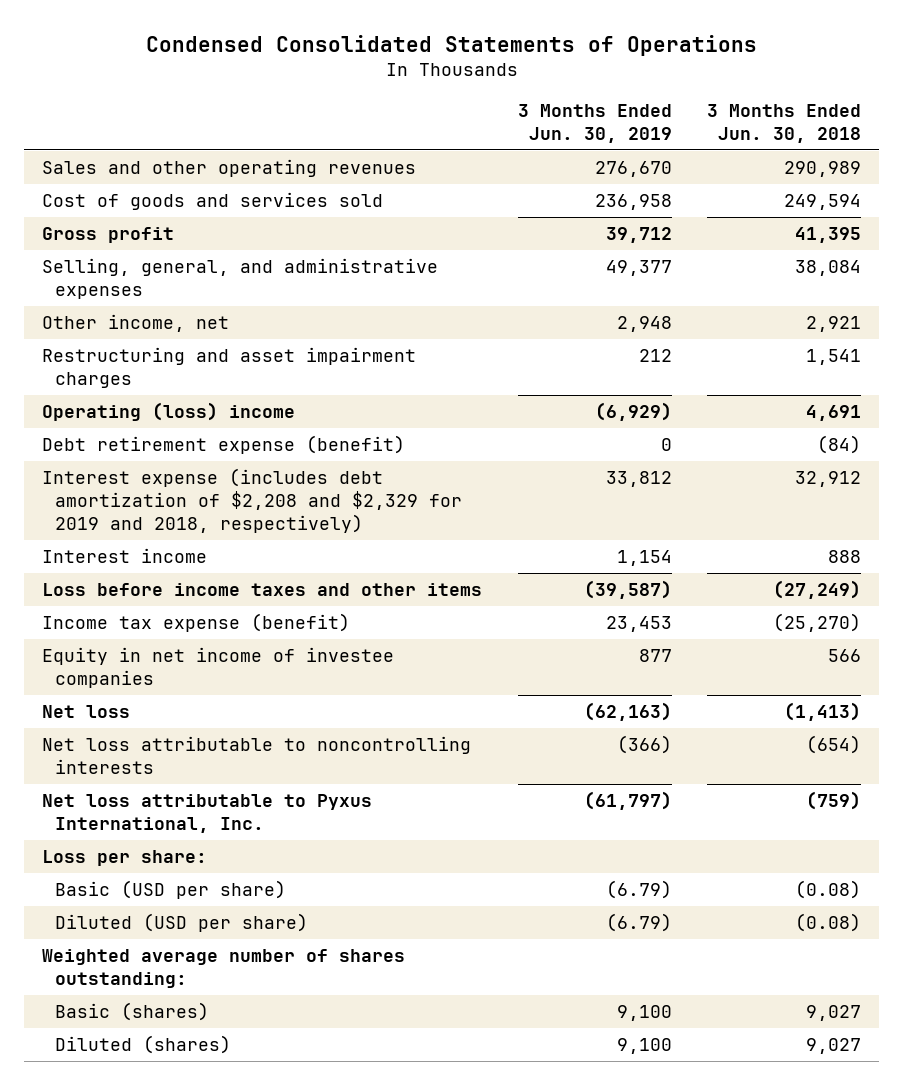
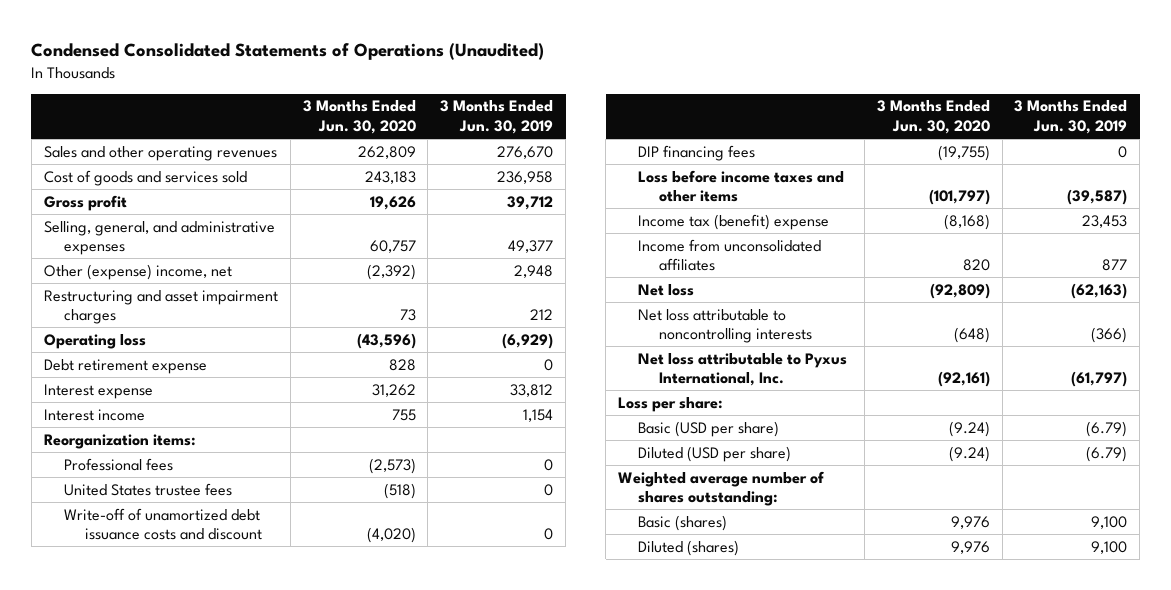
[145,34,757,56] Condensed Consolidated Statements of Operations -> [31,43,545,61] Condensed Consolidated Statements of Operations (Unaudited)
[707,104,862,144] 3 Months Ended Jun. 30, 2018 -> none
none -> [302,100,416,135] 3 Months Ended Jun. 30, 2020
[41,314,229,333] Other income, net -> [43,263,232,280] Other (expense) income, net
[41,402,295,422] Operating (loss) income -> [43,333,146,349] Operating loss
[41,435,405,455] Debt retirement expense (benefit) -> [43,358,207,374] Debt retirement expense
[41,468,463,533] Interest expense (includes debt amortization of $2,208 and $2,329 for 2019 and 2018, respectively) -> [43,383,153,399] Interest expense
none -> [43,433,196,449] Reorganization items:
none -> [64,457,174,471] Professional fees
none -> [64,482,233,496] United States trustee fees
none -> [64,507,262,541] Write-off of unamortized debt issuance costs and discount
none -> [638,144,756,161] DIP financing fees
[41,613,350,633] Income tax expense (benefit) -> [638,213,830,230] Income tax (benefit) expense
[41,647,394,688] Equity in net income of investee companies -> [638,238,822,272] Income from unconsolidated affiliates

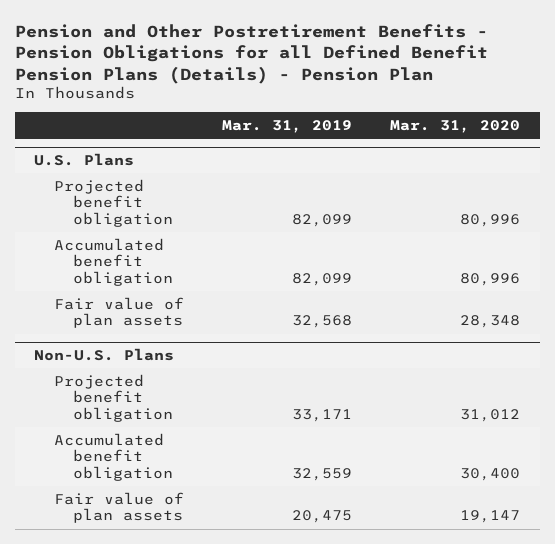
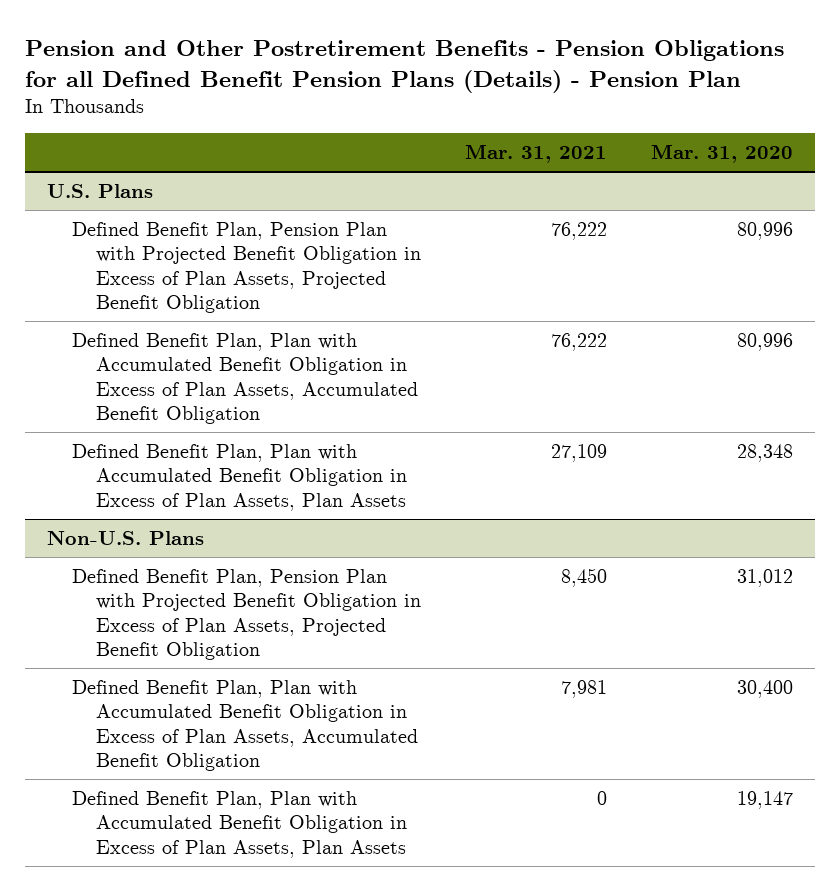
[222,120,353,134] Mar. 31, 2019 -> none
none -> [465,144,608,164] Mar. 31, 2021
[53,178,174,227] Projected benefit obligation -> [71,221,422,314] Defined Benefit Plan, Pension Plan with Projected Benefit Obligation in Excess of Plan Assets, Projected Benefit Obligation
[53,237,174,286] Accumulated benefit obligation -> [71,332,419,425] Defined Benefit Plan, Plan with Accumulated Benefit Obligation in Excess of Plan Assets, Accumulated Benefit Obligation
[53,296,184,329] Fair value of plan assets -> [71,443,408,511] Defined Benefit Plan, Plan with Accumulated Benefit Obligation in Excess of Plan Assets, Plan Assets
[53,373,174,422] Projected benefit obligation -> [71,568,422,661] Defined Benefit Plan, Pension Plan with Projected Benefit Obligation in Excess of Plan Assets, Projected Benefit Obligation
[53,432,174,481] Accumulated benefit obligation -> [71,679,419,772] Defined Benefit Plan, Plan with Accumulated Benefit Obligation in Excess of Plan Assets, Accumulated Benefit Obligation
[53,491,184,524] Fair value of plan assets -> [71,790,408,858] Defined Benefit Plan, Plan with Accumulated Benefit Obligation in Excess of Plan Assets, Plan Assets

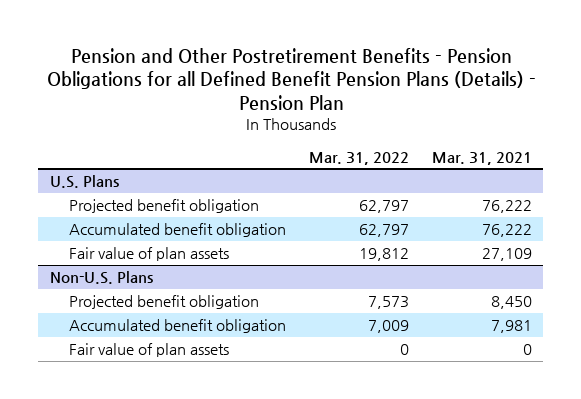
[651,144,794,164] Mar. 31, 2020 -> none
none -> [309,151,410,165] Mar. 31, 2022
[71,221,422,314] Defined Benefit Plan, Pension Plan with Projected Benefit Obligation in Excess of Plan Assets, Projected Benefit Obligation -> [69,199,260,214] Projected benefit obligation
[71,332,419,425] Defined Benefit Plan, Plan with Accumulated Benefit Obligation in Excess of Plan Assets, Accumulated Benefit Obligation -> [69,223,287,238] Accumulated benefit obligation
[71,443,408,511] Defined Benefit Plan, Plan with Accumulated Benefit Obligation in Excess of Plan Assets, Plan Assets -> [69,247,230,262] Fair value of plan assets
[71,568,422,661] Defined Benefit Plan, Pension Plan with Projected Benefit Obligation in Excess of Plan Assets, Projected Benefit Obligation -> [69,295,260,310] Projected benefit obligation
[71,679,419,772] Defined Benefit Plan, Plan with Accumulated Benefit Obligation in Excess of Plan Assets, Accumulated Benefit Obligation -> [69,319,287,334] Accumulated benefit obligation
[71,790,408,858] Defined Benefit Plan, Plan with Accumulated Benefit Obligation in Excess of Plan Assets, Plan Assets -> [69,343,230,358] Fair value of plan assets

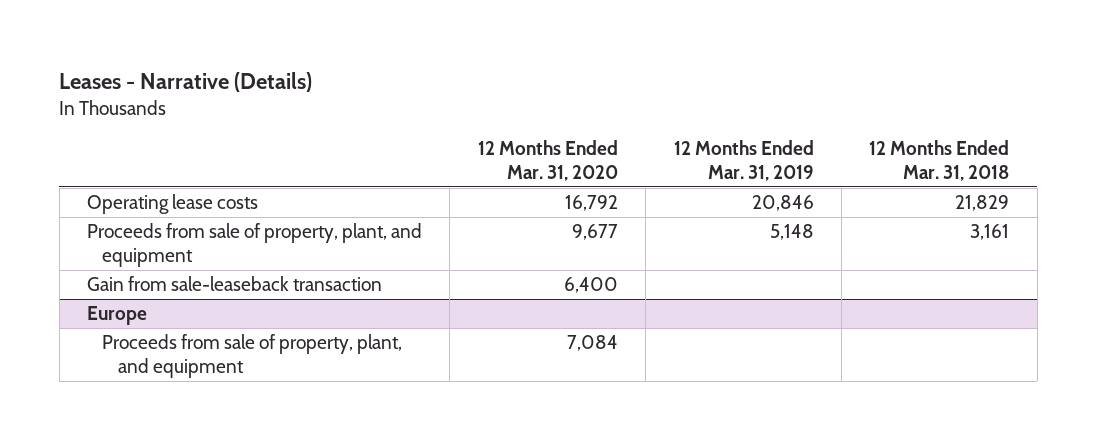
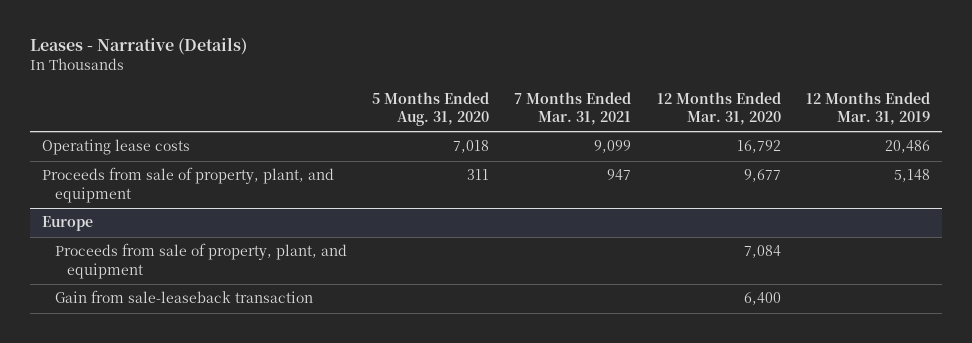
[869,140,1010,181] 12 Months Ended Mar. 31, 2018 -> none
none -> [372,91,490,126] 5 Months Ended Aug. 31, 2020
none -> [514,91,632,125] 7 Months Ended Mar. 31, 2021
[751,195,814,212] 20,846 -> [884,140,930,154] 20,486
[86,276,382,292] Gain from sale-leaseback transaction -> none
none -> [54,290,313,304] Gain from sale-leaseback transaction

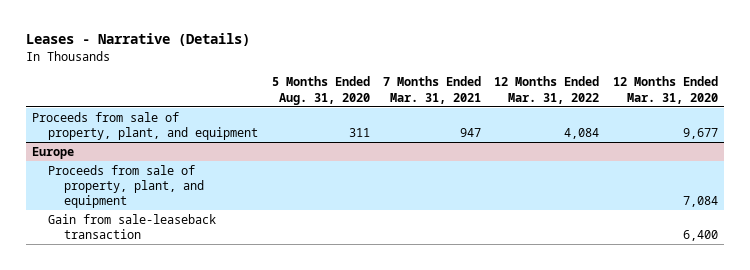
[805,91,930,125] 12 Months Ended Mar. 31, 2019 -> none
none -> [494,76,600,104] 12 Months Ended Mar. 31, 2022
[42,139,191,156] Operating lease costs -> none

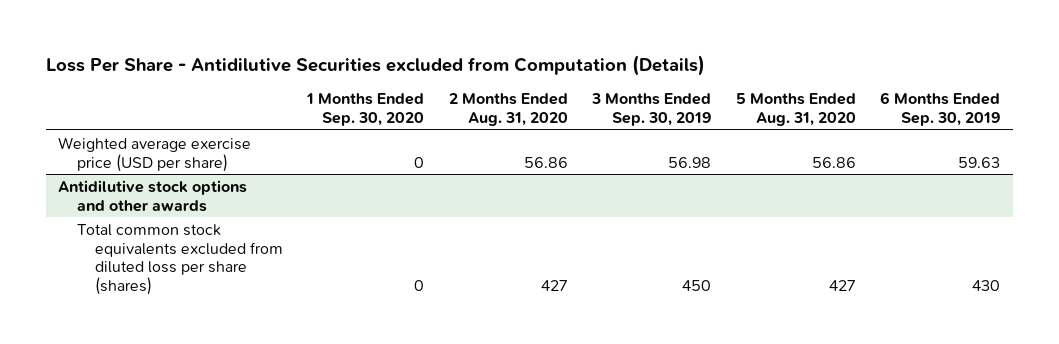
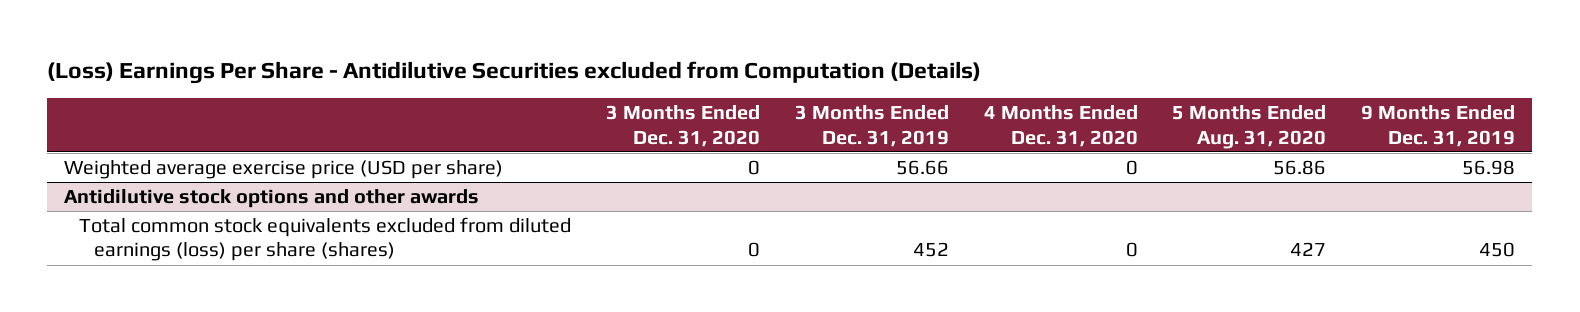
[46,54,706,76] Loss Per Share - Antidilutive Securities excluded from Computation (Details) -> [47,61,982,85] (Loss) Earnings Per Share - Antidilutive Securities excluded from Computation (Details)
[306,93,425,127] 1 Months Ended Sep. 30, 2020 -> none
[448,93,568,127] 2 Months Ended Aug. 31, 2020 -> none
[591,93,712,127] 3 Months Ended Sep. 30, 2019 -> none
[880,92,1001,127] 6 Months Ended Sep. 30, 2019 -> none
none -> [606,105,761,147] 3 Months Ended Dec. 31, 2020
none -> [794,105,949,147] 3 Months Ended Dec. 31, 2019
none -> [983,105,1138,147] 4 Months Ended Dec. 31, 2020
none -> [1361,105,1516,147] 9 Months Ended Dec. 31, 2019
[76,223,283,296] Total common stock equivalents excluded from diluted loss per share (shares) -> [79,217,572,262] Total common stock equivalents excluded from diluted earnings (loss) per share (shares)

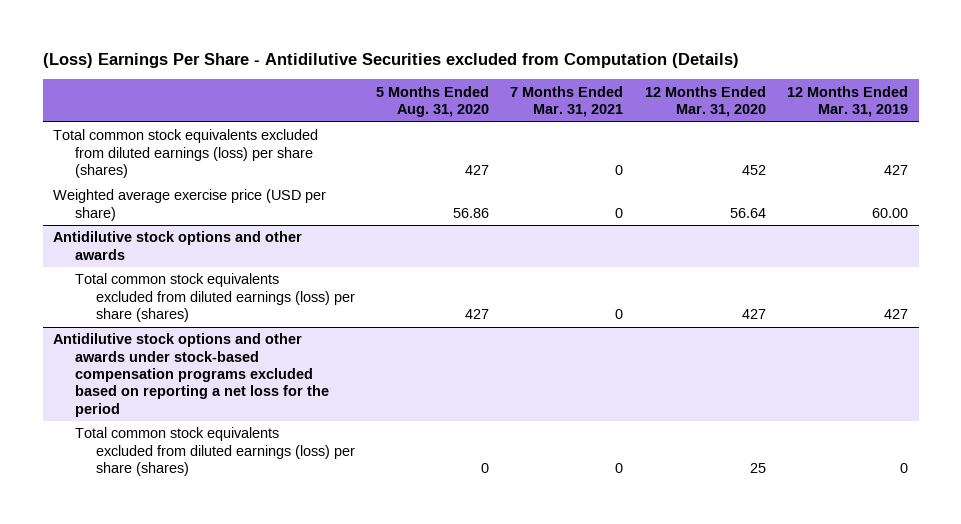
[606,105,761,147] 3 Months Ended Dec. 31, 2020 -> none
[794,105,949,147] 3 Months Ended Dec. 31, 2019 -> none
[983,105,1138,147] 4 Months Ended Dec. 31, 2020 -> none
[1361,105,1516,147] 9 Months Ended Dec. 31, 2019 -> none
none -> [510,85,624,118] 7 Months Ended Mar. 31, 2021
none -> [644,85,766,118] 12 Months Ended Mar. 31, 2020
none -> [787,85,909,118] 12 Months Ended Mar. 31, 2019
none -> [53,129,319,178] Total common stock equivalents excluded from diluted earnings (loss) per share (shares)
none -> [53,333,329,417] Antidilutive stock options and other awards under stock-based compensation programs excluded based on reporting a net loss for the period
none -> [74,427,355,476] Total common stock equivalents excluded from diluted earnings (loss) per share (shares)

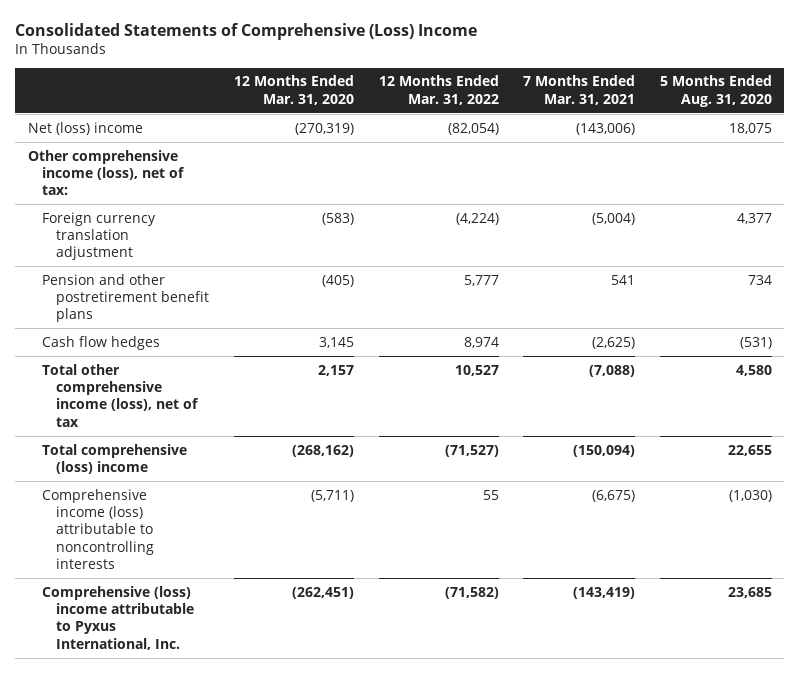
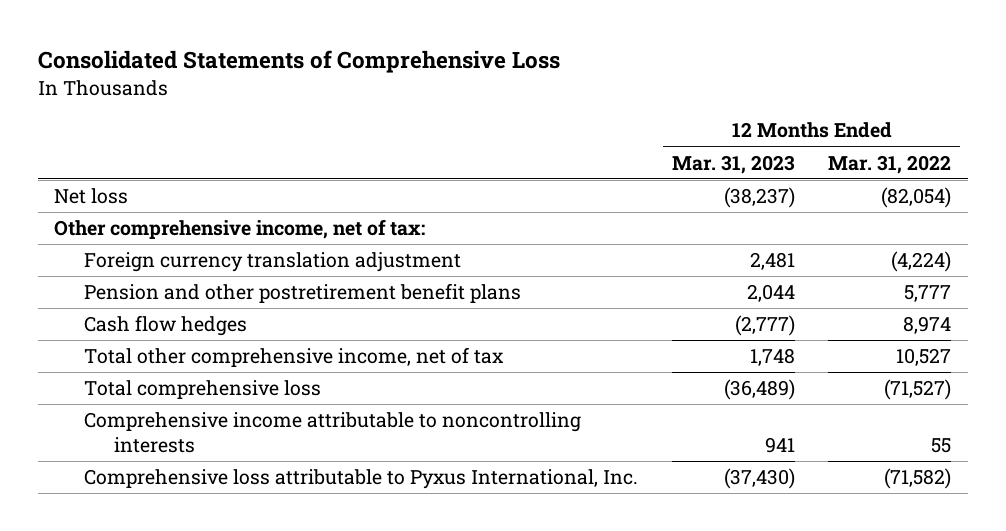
[15,23,478,41] Consolidated Statements of Comprehensive (Loss) Income -> [37,50,560,74] Consolidated Statements of Comprehensive Loss
[233,75,354,105] 12 Months Ended Mar. 31, 2020 -> none
[523,75,636,105] 7 Months Ended Mar. 31, 2021 -> none
[660,75,773,107] 5 Months Ended Aug. 31, 2020 -> none
none -> [671,154,795,174] Mar. 31, 2023
[27,121,143,135] Net (loss) income -> [54,188,129,205] Net loss
[27,149,185,196] Other comprehensive income (loss), net of tax: -> [54,219,426,240] Other comprehensive income, net of tax:
[41,363,200,427] Total other comprehensive income (loss), net of tax -> [84,347,505,368] Total other comprehensive income, net of tax
[41,443,187,474] Total comprehensive (loss) income -> [84,380,322,400] Total comprehensive loss
[41,488,155,570] Comprehensive income (loss) attributable to noncontrolling interests -> [84,412,582,453] Comprehensive income attributable to noncontrolling interests
[41,585,195,650] Comprehensive (loss) income attributable to Pyxus International, Inc. -> [84,469,639,490] Comprehensive loss attributable to Pyxus International, Inc.

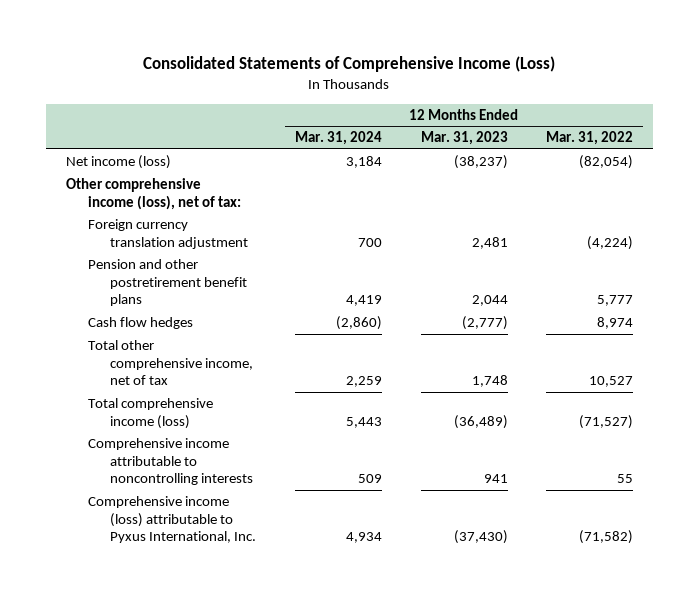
[37,50,560,74] Consolidated Statements of Comprehensive Loss -> [143,56,556,73] Consolidated Statements of Comprehensive Income (Loss)
none -> [294,131,382,146] Mar. 31, 2024
[54,188,129,205] Net loss -> [65,155,171,170] Net income (loss)
[54,219,426,240] Other comprehensive income, net of tax: -> [65,178,241,210] Other comprehensive income (loss), net of tax:
[84,380,322,400] Total comprehensive loss -> [87,398,213,429] Total comprehensive income (loss)
[84,469,639,490] Comprehensive loss attributable to Pyxus International, Inc. -> [87,496,257,544] Comprehensive income (loss) attributable to Pyxus International, Inc.

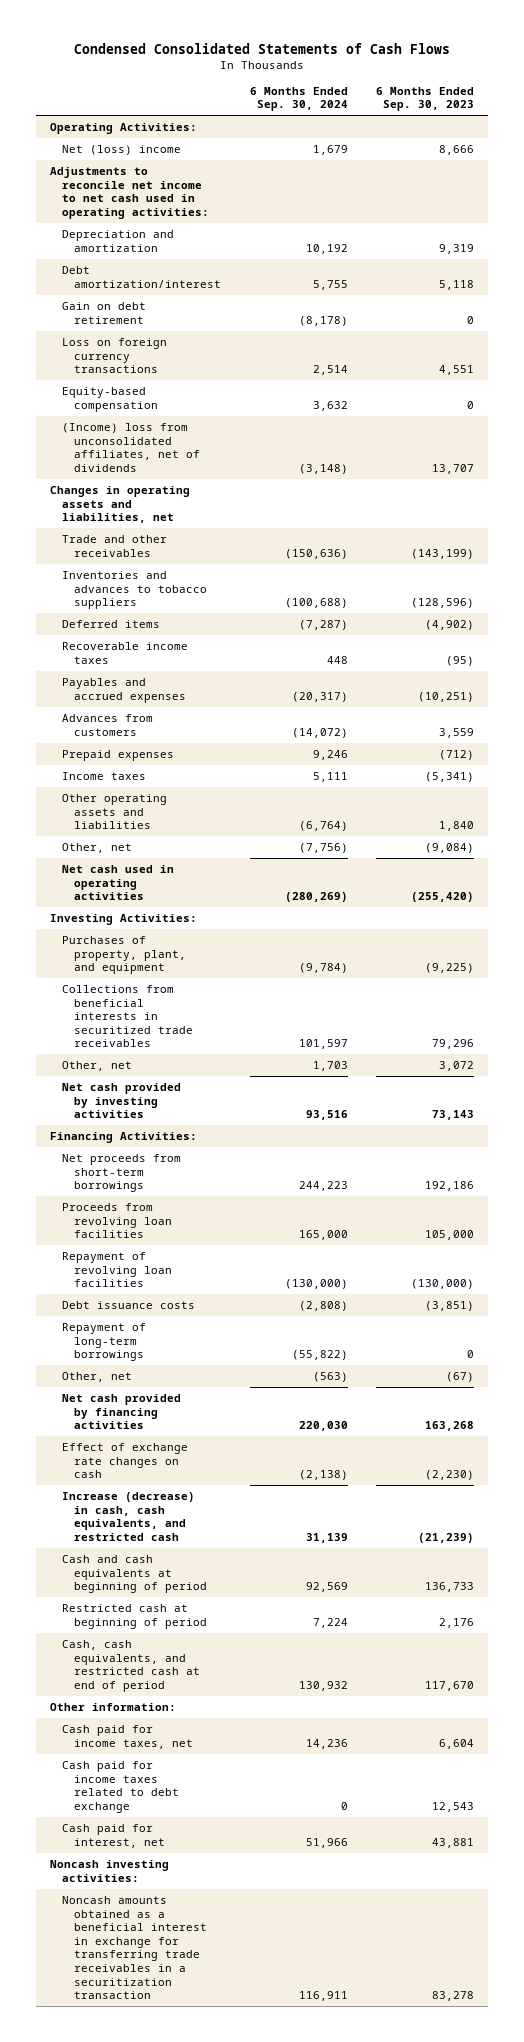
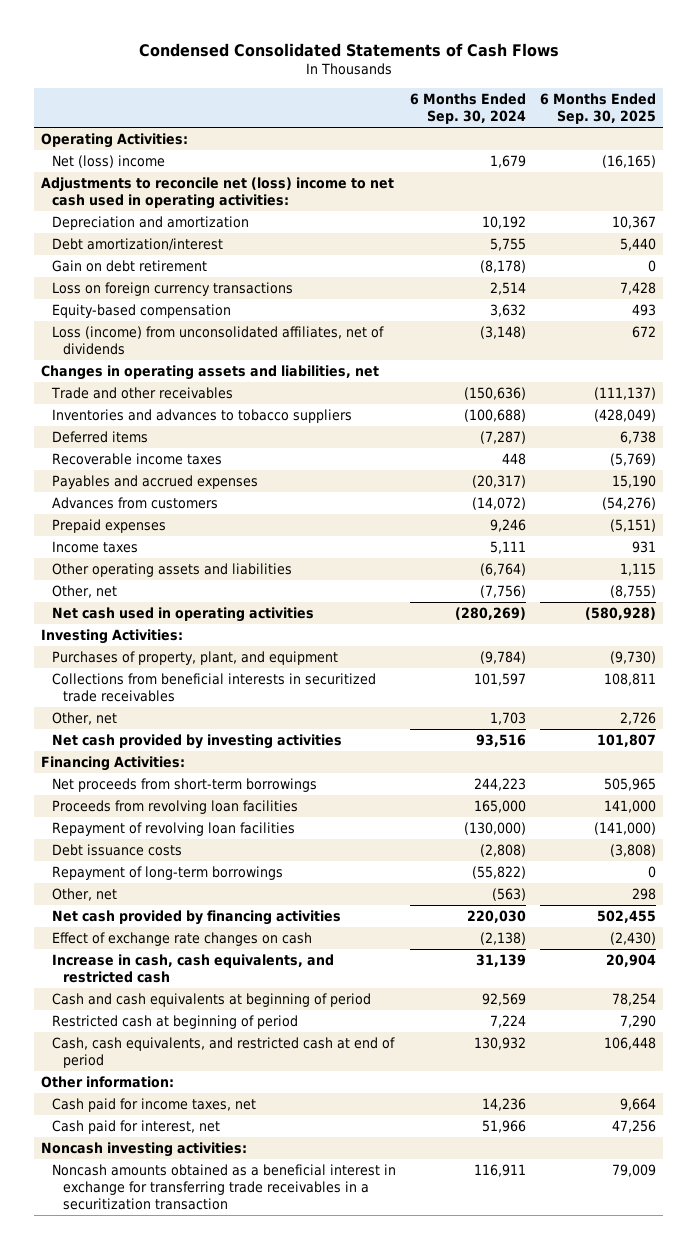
[375,86,474,112] 6 Months Ended Sep. 30, 2023 -> none
none -> [540,92,657,125] 6 Months Ended Sep. 30, 2025
[50,166,210,219] Adjustments to reconcile net income to net cash used in operating activities: -> [41,176,395,210] Adjustments to reconcile net (loss) income to net cash used in operating activities:
[62,422,201,472] (Income) loss from unconsolidated affiliates, net of dividends -> [52,325,385,356] Loss (income) from unconsolidated affiliates, net of dividends
[62,1491,196,1541] Increase (decrease) in cash, cash equivalents, and restricted cash -> [52,953,335,984] Increase in cash, cash equivalents, and restricted cash
[62,1760,180,1813] Cash paid for income taxes related to debt exchange -> none

